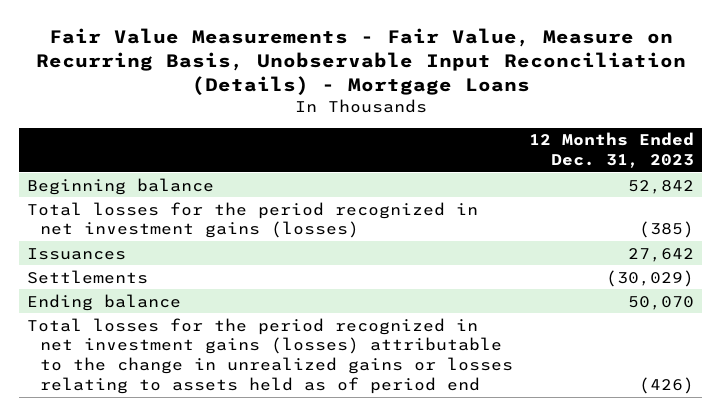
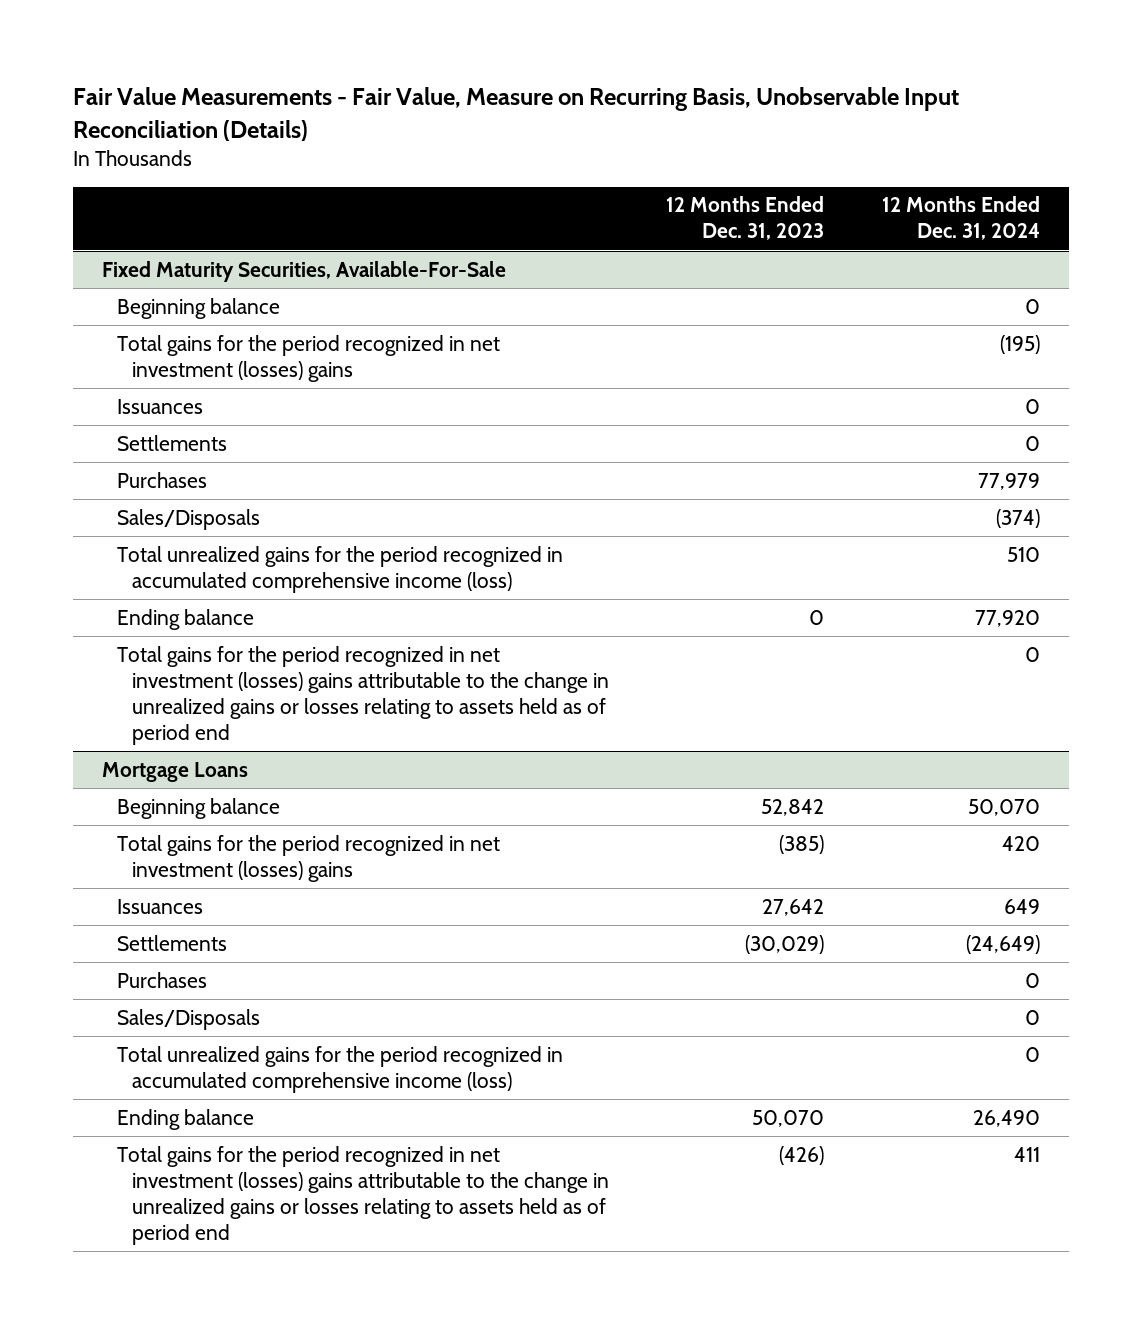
[35,28,686,96] Fair Value Measurements - Fair Value, Measure on Recurring Basis, Unobservable Input Reconciliation (Details) - Mortgage Loans -> [72,87,959,141] Fair Value Measurements - Fair Value, Measure on Recurring Basis, Unobservable Input Reconciliation (Details)
none -> [882,196,1041,241] 12 Months Ended Dec. 31, 2024
none -> [101,260,506,282] Fixed Maturity Securities, Available-For-Sale
none -> [116,297,280,319] Beginning balance
none -> [116,334,500,382] Total gains for the period recognized in net investment (losses) gains
none -> [116,398,203,414] Issuances
none -> [116,434,227,451] Settlements
none -> [116,471,207,488] Purchases
none -> [116,508,260,530] Sales/Disposals
none -> [116,545,563,593] Total unrealized gains for the period recognized in accumulated comprehensive income (loss)
none -> [116,608,254,630] Ending balance
none -> [116,645,609,745] Total gains for the period recognized in net investment (losses) gains attributable to the change in unrealized gains or losses relating to assets held as of period end
none -> [101,761,248,782] Mortgage Loans
[27,201,479,239] Total losses for the period recognized in net investment gains (losses) -> [116,834,500,882] Total gains for the period recognized in net investment (losses) gains
none -> [116,971,207,988] Purchases
none -> [116,1008,260,1030] Sales/Disposals
none -> [116,1045,563,1093] Total unrealized gains for the period recognized in accumulated comprehensive income (loss)
[27,317,514,395] Total losses for the period recognized in net investment gains (losses) attributable to the change in unrealized gains or losses relating to assets held as of period end -> [116,1145,609,1245] Total gains for the period recognized in net investment (losses) gains attributable to the change in unrealized gains or losses relating to assets held as of period end

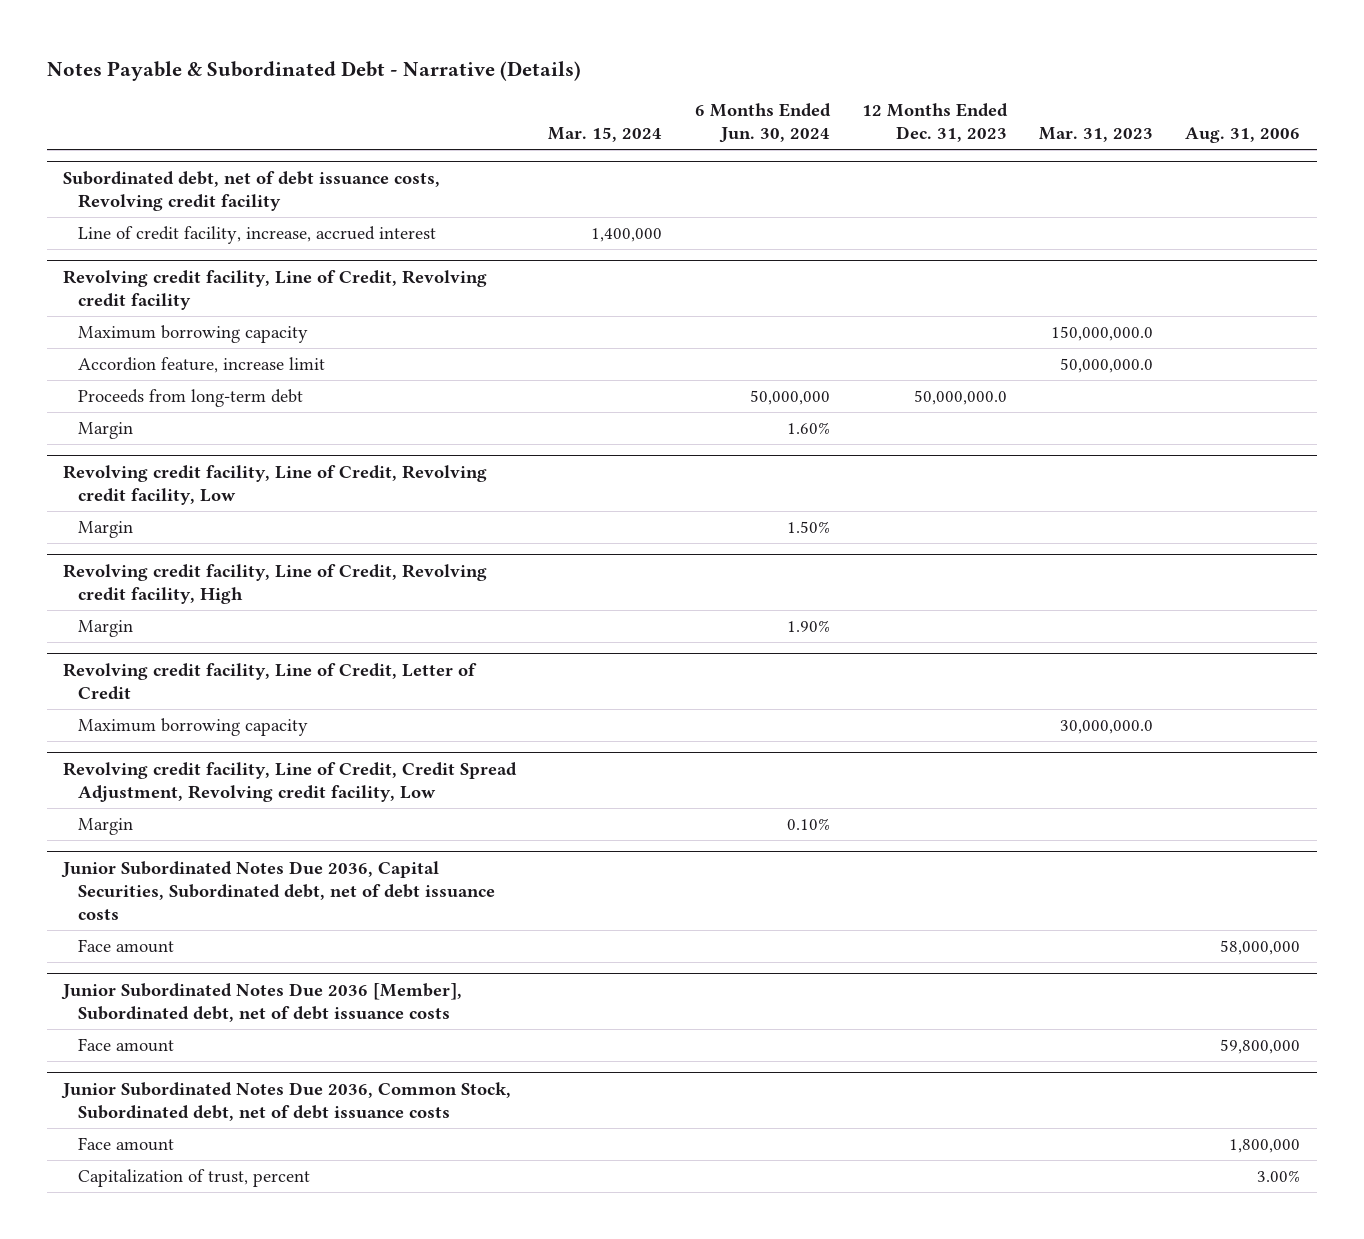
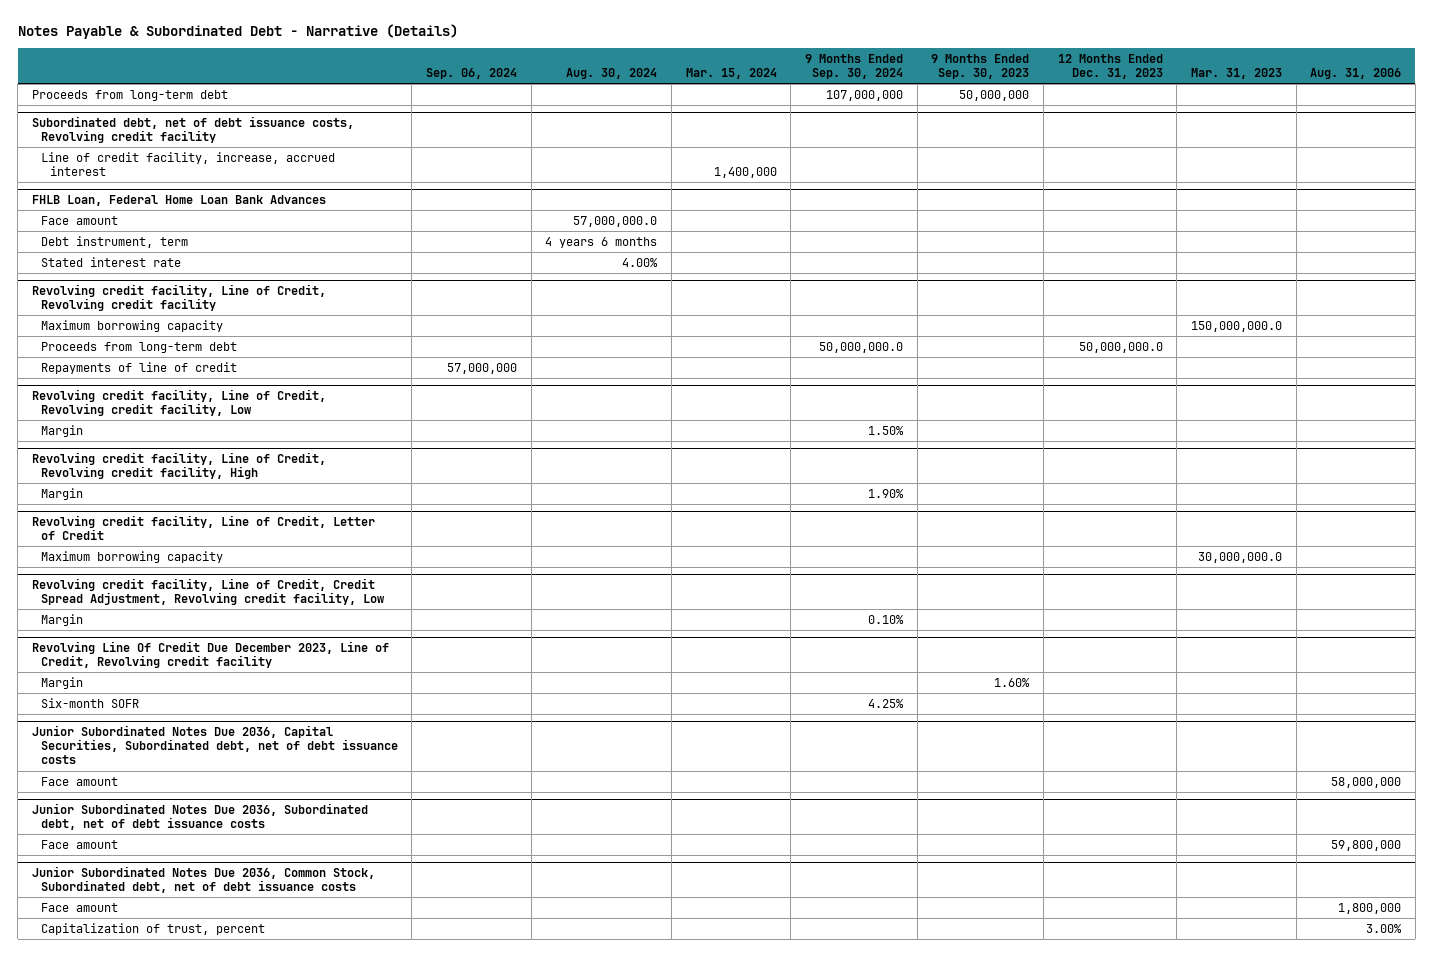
[694,103,831,144] 6 Months Ended Jun. 30, 2024 -> none
none -> [426,67,518,79] Sep. 06, 2024
none -> [566,67,658,79] Aug. 30, 2024
none -> [805,53,904,79] 9 Months Ended Sep. 30, 2024
none -> [931,53,1030,79] 9 Months Ended Sep. 30, 2023
none -> [32,89,229,101] Proceeds from long-term debt
none -> [32,194,327,206] FHLB Loan, Federal Home Loan Bank Advances
none -> [40,215,118,225] Face amount
none -> [40,235,188,248] Debt instrument, term
none -> [40,256,181,267] Stated interest rate
[78,357,326,374] Accordion feature, increase limit -> none
[78,422,134,440] Margin -> none
none -> [40,361,237,374] Repayments of line of credit
none -> [32,640,390,669] Revolving Line Of Credit Due December 2023, Line of Credit, Revolving credit facility
none -> [40,676,83,689] Margin
none -> [40,697,139,708] Six-month SOFR
[61,982,463,1022] Junior Subordinated Notes Due 2036 [Member], Subordinated debt, net of debt issuance costs -> [32,802,369,831] Junior Subordinated Notes Due 2036, Subordinated debt, net of debt issuance costs

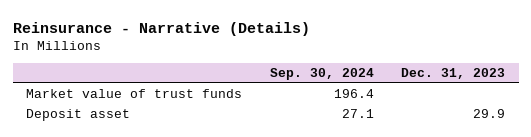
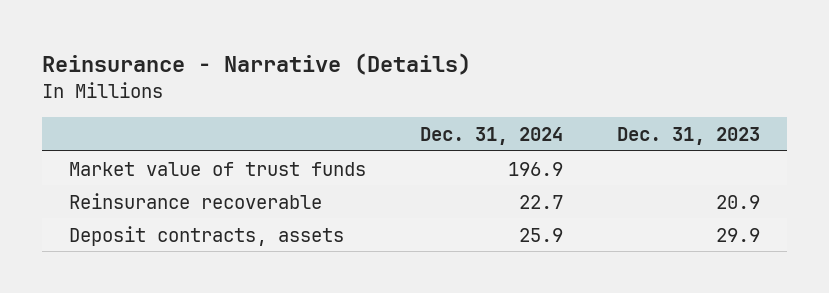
[269,68,374,81] Sep. 30, 2024 -> none
none -> [420,127,564,146] Dec. 31, 2024
none -> [69,192,323,209] Reinsurance recoverable
[26,109,131,122] Deposit asset -> [69,225,345,246] Deposit contracts, assets

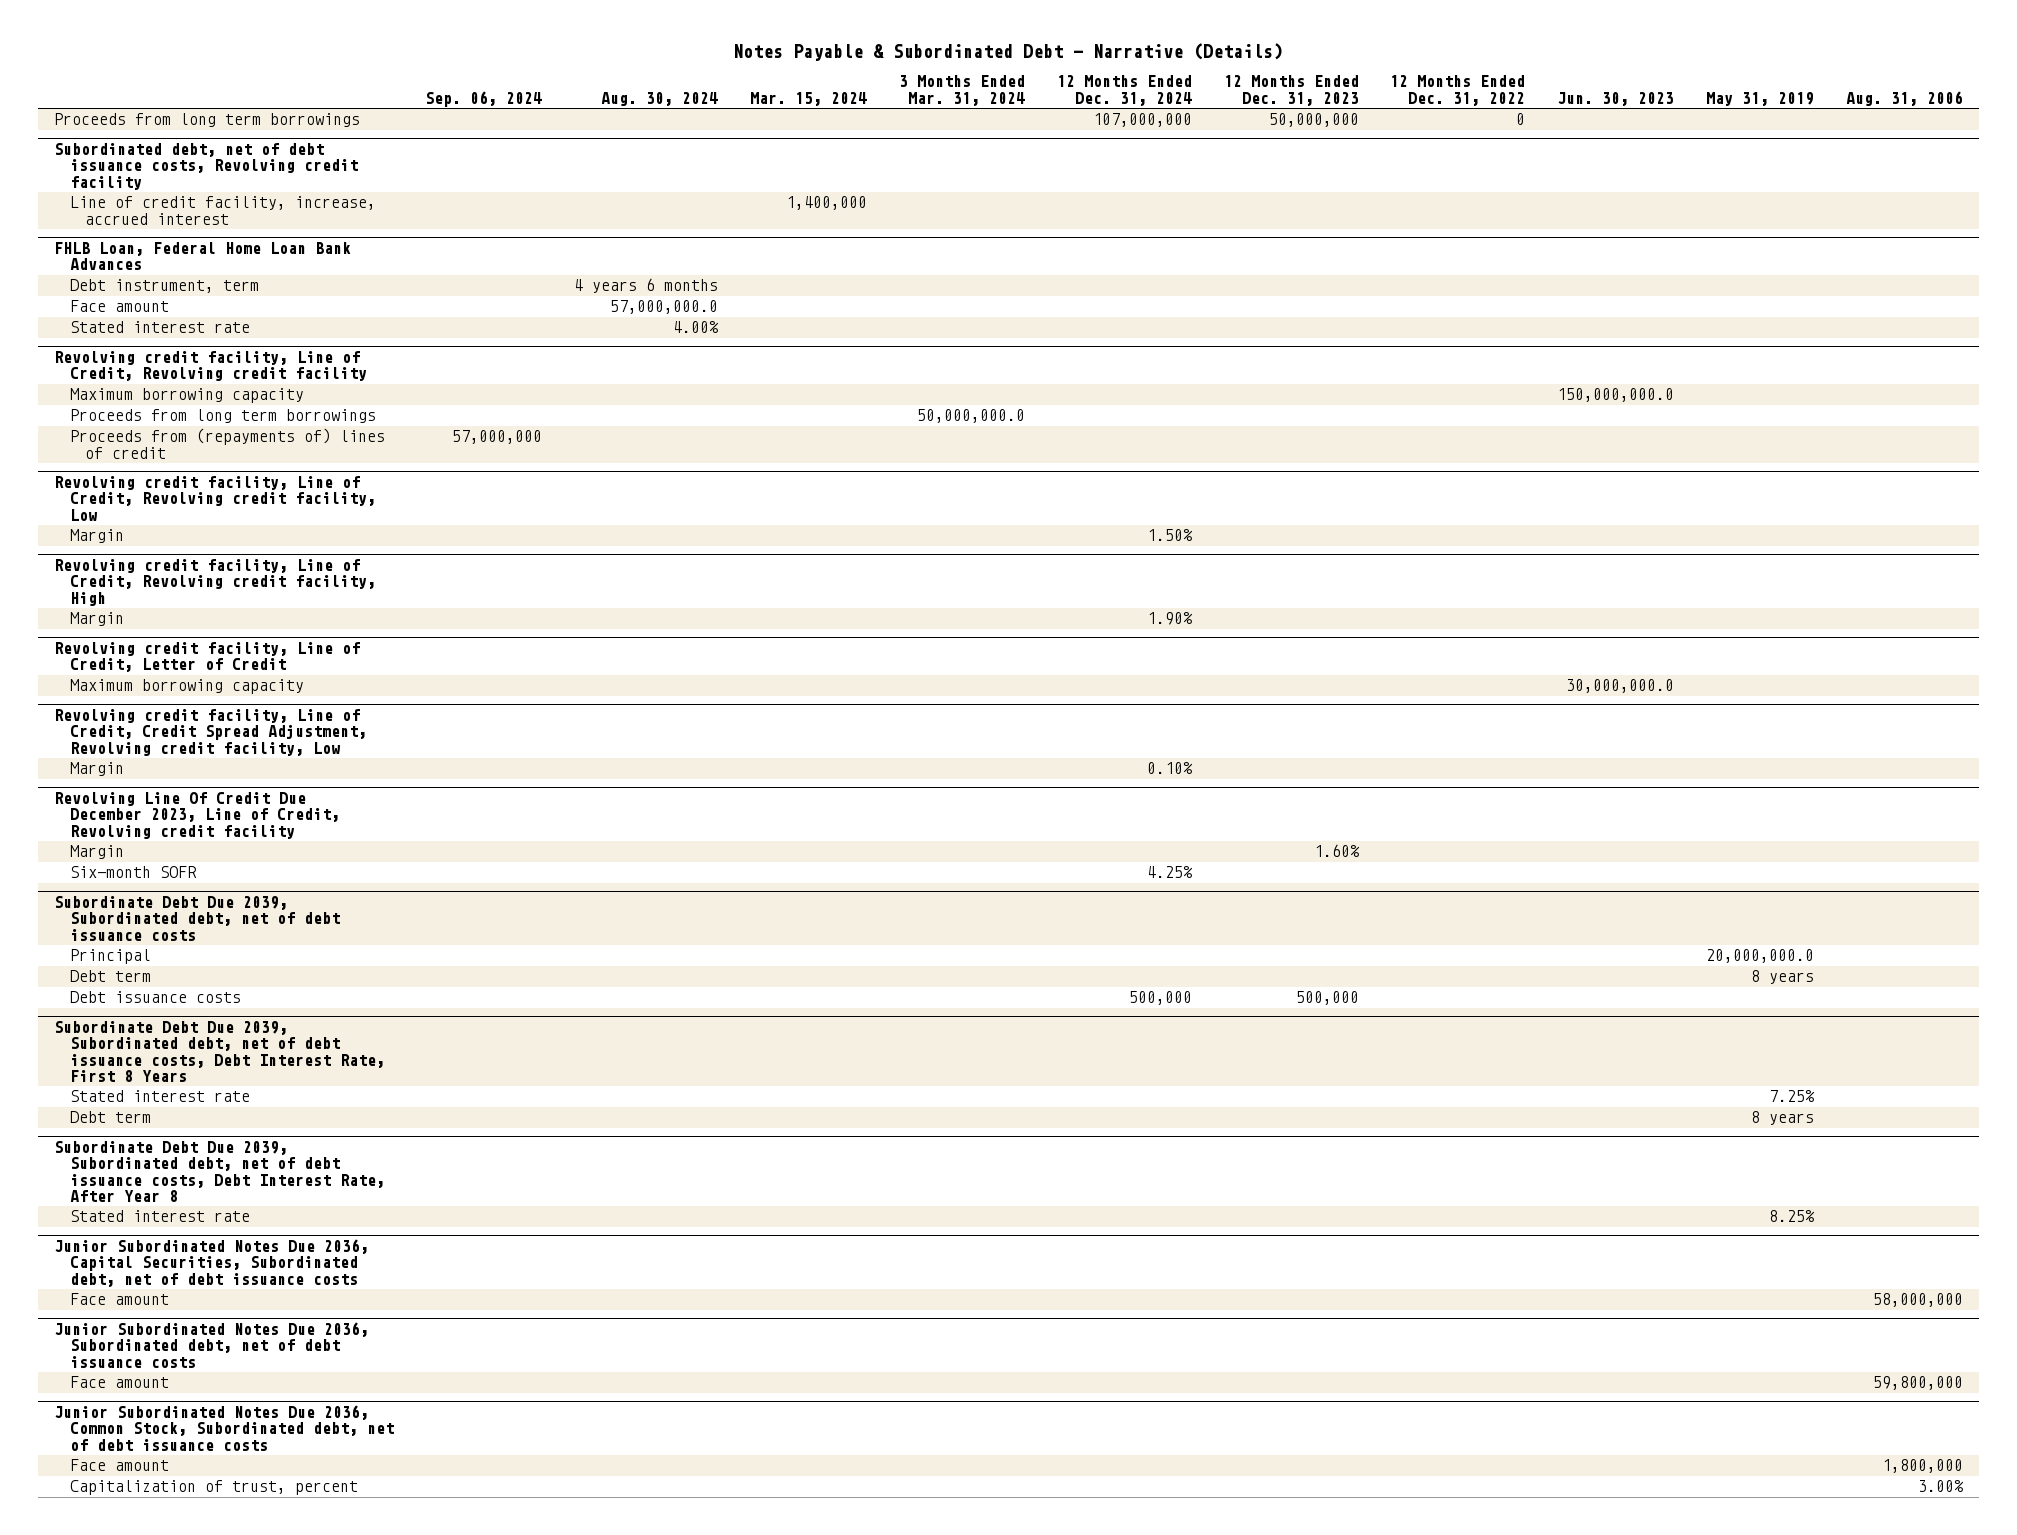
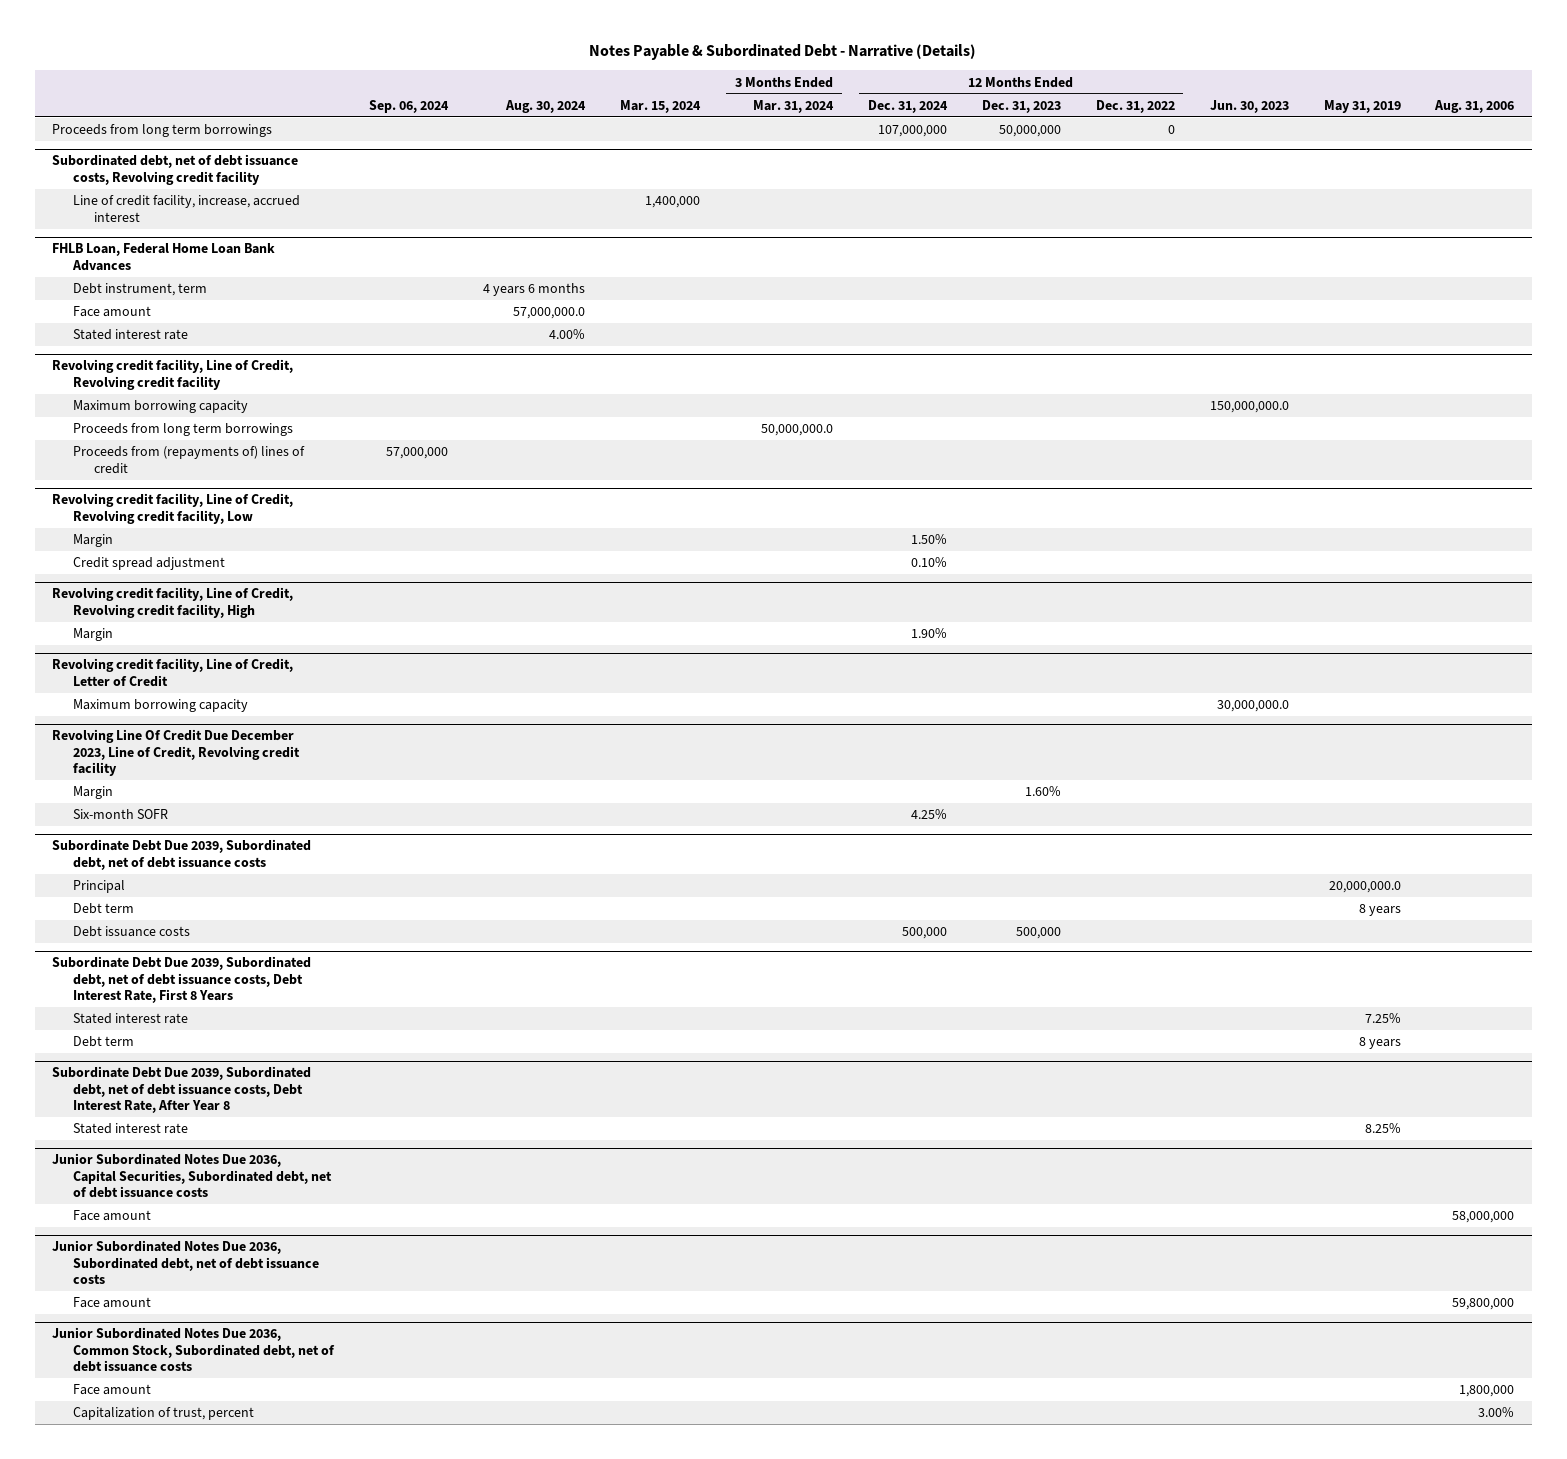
none -> [73,557,226,571] Credit spread adjustment
[53,708,367,756] Revolving credit facility, Line of Credit, Credit Spread Adjustment, Revolving credit facility, Low -> none
[69,762,124,777] Margin -> none

